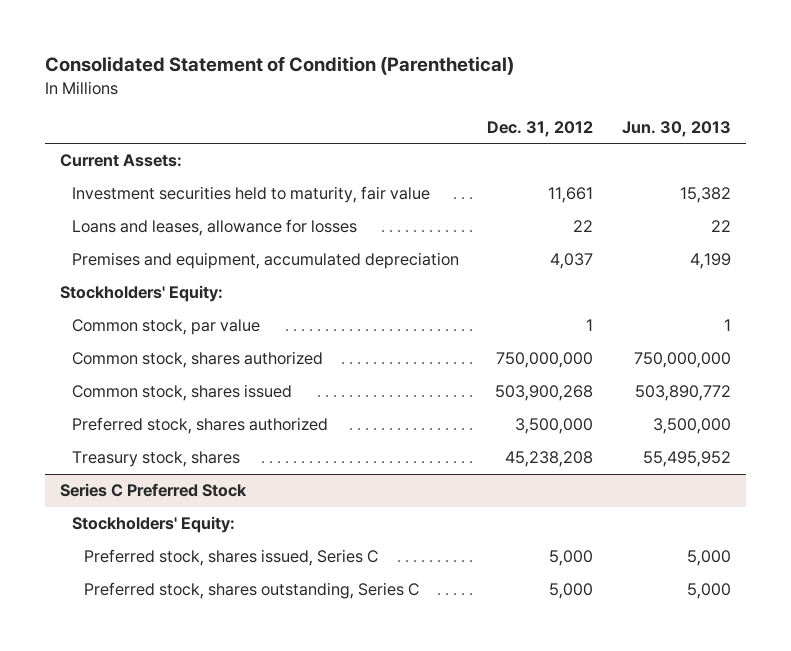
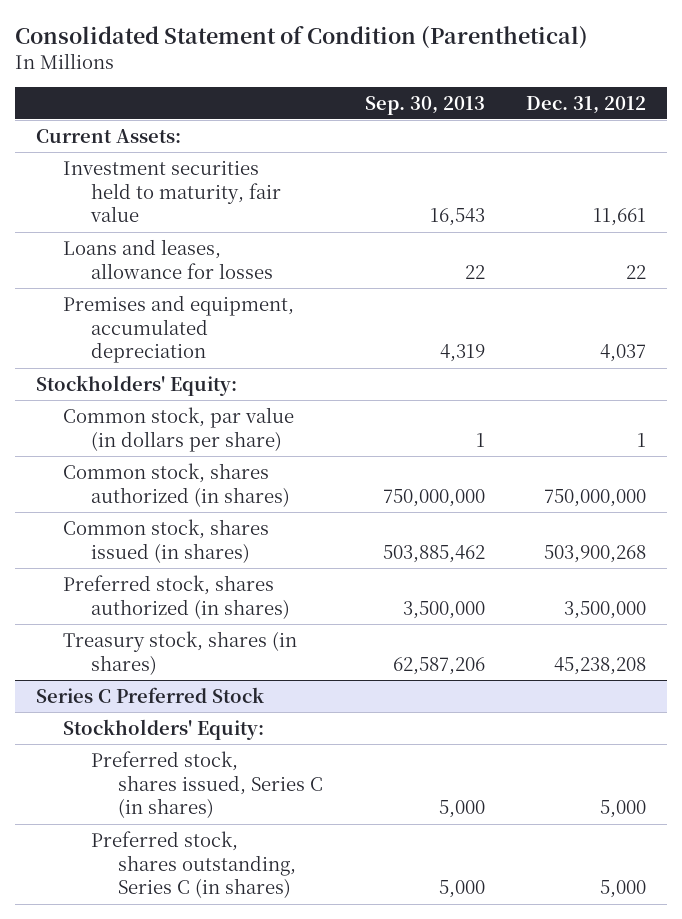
[622,120,732,137] Jun. 30, 2013 -> none
none -> [364,95,485,115] Sep. 30, 2013
[71,319,260,336] Common stock, par value -> [63,406,295,452] Common stock, par value (in dollars per share)
[71,351,323,369] Common stock, shares authorized -> [63,462,290,507] Common stock, shares authorized (in shares)
[71,384,292,402] Common stock, shares issued -> [63,518,270,563] Common stock, shares issued (in shares)
[71,417,328,435] Preferred stock, shares authorized -> [63,574,290,619] Preferred stock, shares authorized (in shares)
[71,451,240,468] Treasury stock, shares -> [63,630,298,675] Treasury stock, shares (in shares)
[83,549,378,567] Preferred stock, shares issued, Series C -> [90,750,323,819] Preferred stock, shares issued, Series C (in shares)
[83,582,419,600] Preferred stock, shares outstanding, Series C -> [90,830,296,899] Preferred stock, shares outstanding, Series C (in shares)

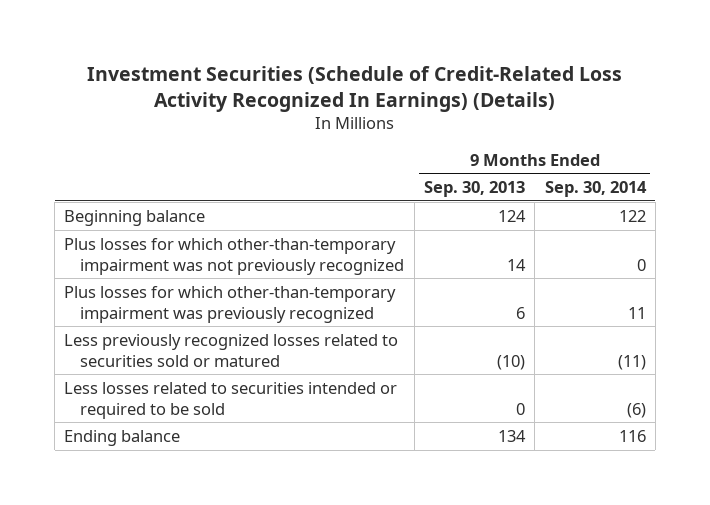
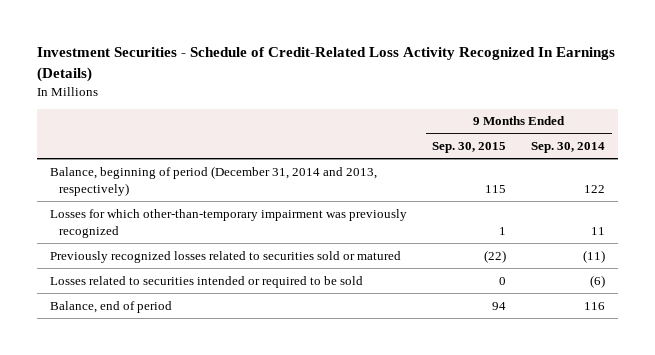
[86,65,622,112] Investment Securities (Schedule of Credit-Related Loss Activity Recognized In Earnings) (Details) -> [37,47,616,82] Investment Securities - Schedule of Credit-Related Loss Activity Recognized In Earnings (Details)
[423,181,525,198] Sep. 30, 2013 -> none
none -> [431,142,506,154] Sep. 30, 2015
[64,237,405,275] Plus losses for which other-than-temporary impairment was not previously recognized -> none
[64,209,206,226] Beginning balance -> [49,165,377,196] Balance, beginning of period (December 31, 2014 and 2013, respectively)
[64,285,397,323] Plus losses for which other-than-temporary impairment was previously recognized -> [49,208,407,238] Losses for which other-than-temporary impairment was previously recognized
[64,333,399,367] Less previously recognized losses related to securities sold or matured -> [49,250,401,263] Previously recognized losses related to securities sold or matured
[64,381,398,419] Less losses related to securities intended or required to be sold -> [49,275,363,288] Losses related to securities intended or required to be sold
[64,429,181,446] Ending balance -> [49,300,172,313] Balance, end of period

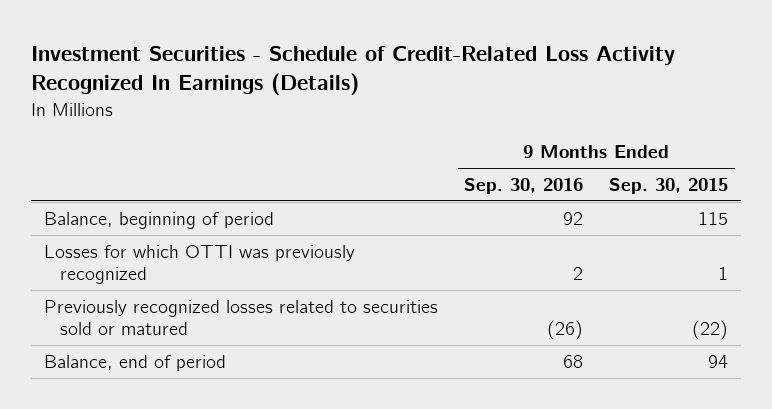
[531,142,606,154] Sep. 30, 2014 -> none
none -> [464,178,584,195] Sep. 30, 2016
[49,165,377,196] Balance, beginning of period (December 31, 2014 and 2013, respectively) -> [44,211,275,229] Balance, beginning of period
[49,208,407,238] Losses for which other-than-temporary impairment was previously recognized -> [44,244,356,285] Losses for which OTTI was previously recognized
[49,275,363,288] Losses related to securities intended or required to be sold -> none

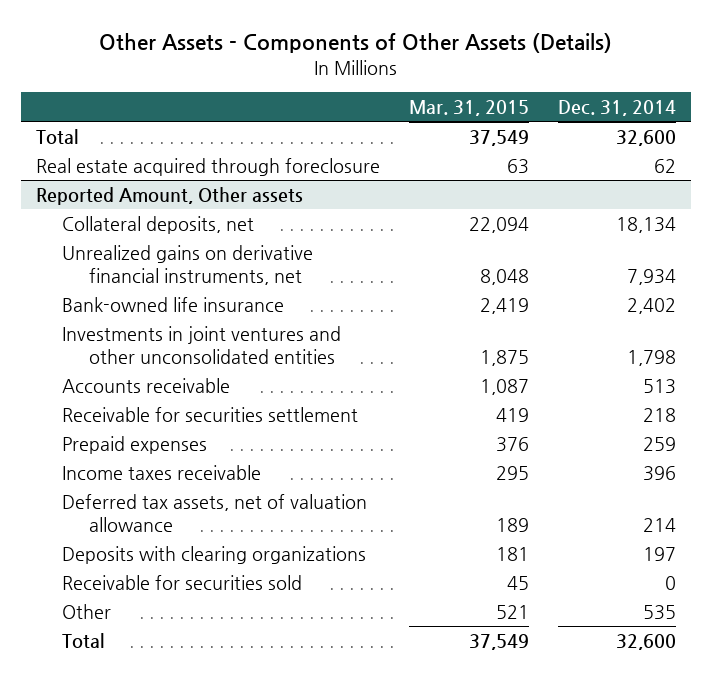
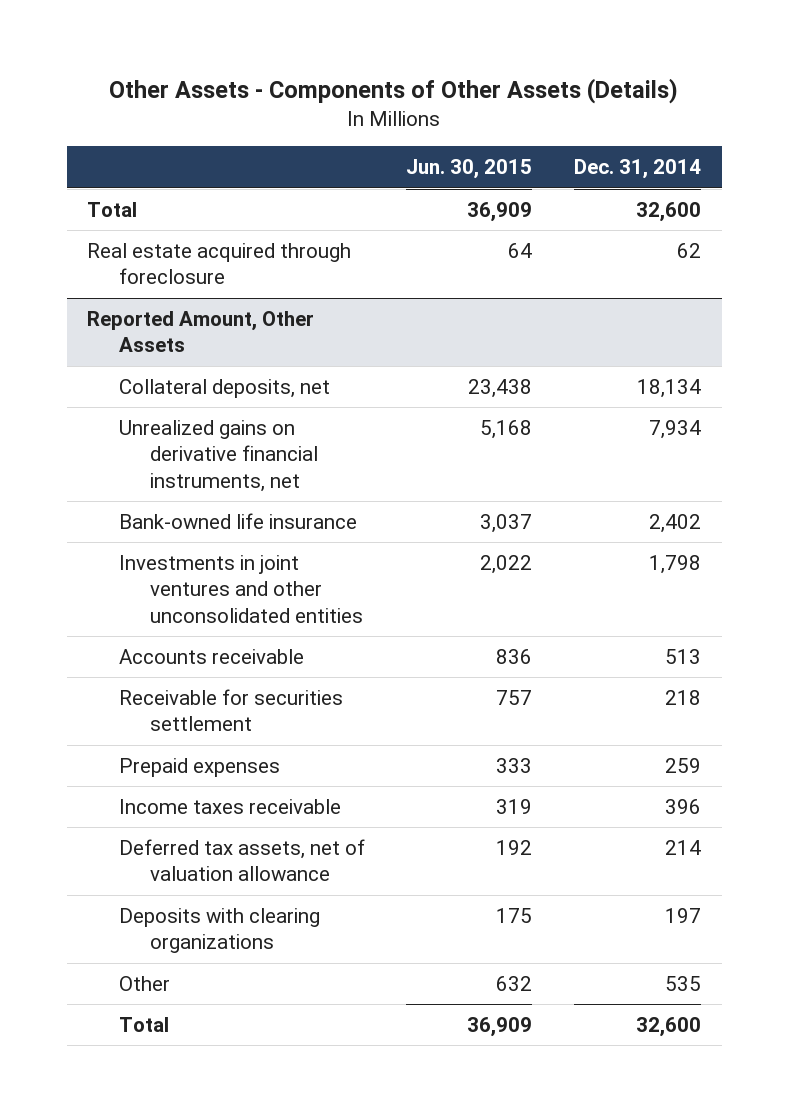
[408,100,529,117] Mar. 31, 2015 -> none
none -> [406,159,533,180] Jun. 30, 2015
[35,186,303,205] Reported Amount, Other assets -> [87,310,315,353] Reported Amount, Other Assets
[62,574,303,590] Receivable for securities sold -> none

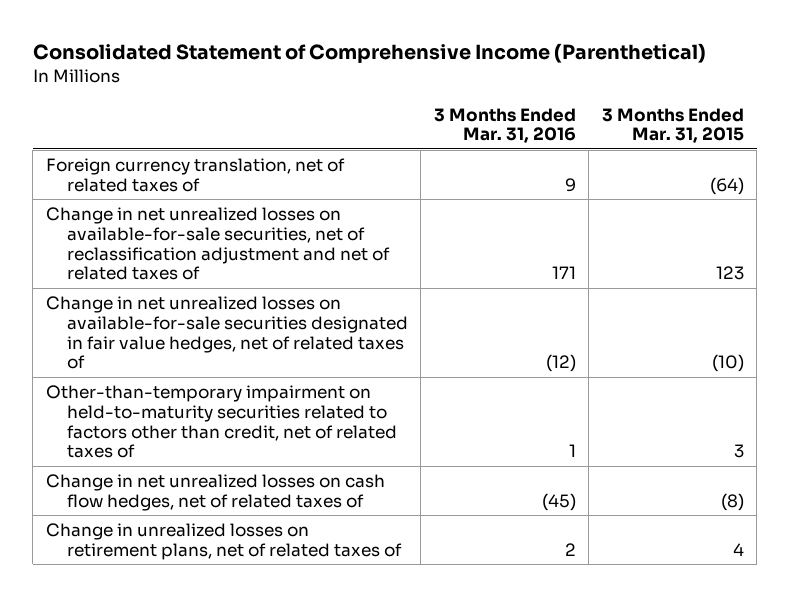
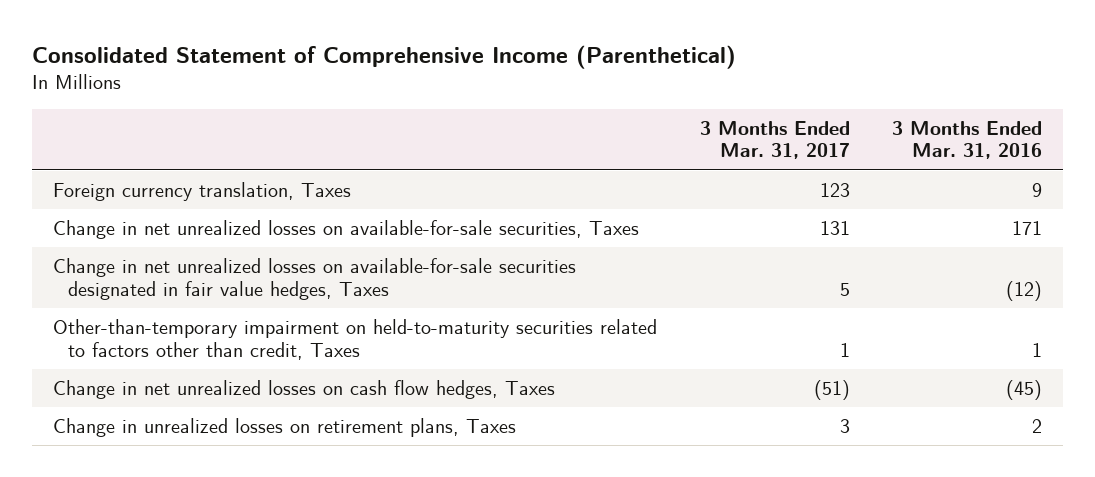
[601,107,744,144] 3 Months Ended Mar. 31, 2015 -> none
none -> [699,120,850,160] 3 Months Ended Mar. 31, 2017
[45,158,345,192] Foreign currency translation, net of related taxes of -> [53,182,352,202] Foreign currency translation, Taxes
[45,207,390,281] Change in net unrealized losses on available-for-sale securities, net of reclassification adjustment and net of related taxes of -> [53,220,640,240] Change in net unrealized losses on available-for-sale securities, Taxes
[45,296,408,370] Change in net unrealized losses on available-for-sale securities designated in fair value hedges, net of related taxes of -> [53,258,577,300] Change in net unrealized losses on available-for-sale securities designated in fair value hedges, Taxes
[45,385,397,459] Other-than-temporary impairment on held-to-maturity securities related to factors other than credit, net of related taxes of -> [53,319,658,360] Other-than-temporary impairment on held-to-maturity securities related to factors other than credit, Taxes
[45,474,385,511] Change in net unrealized losses on cash flow hedges, net of related taxes of -> [53,380,556,400] Change in net unrealized losses on cash flow hedges, Taxes
[45,523,402,560] Change in unrealized losses on retirement plans, net of related taxes of -> [53,418,517,438] Change in unrealized losses on retirement plans, Taxes

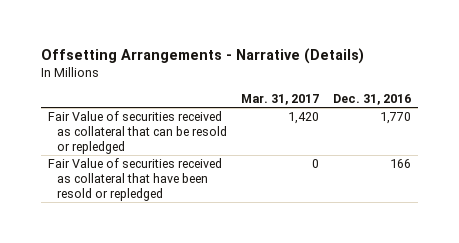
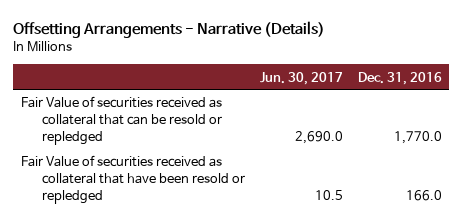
[240,93,319,105] Mar. 31, 2017 -> none
none -> [259,71,343,85] Jun. 30, 2017
[379,112,411,125] 1,770 -> [393,131,442,145] 1,770.0
[389,159,411,169] 166 -> [405,190,442,202] 166.0

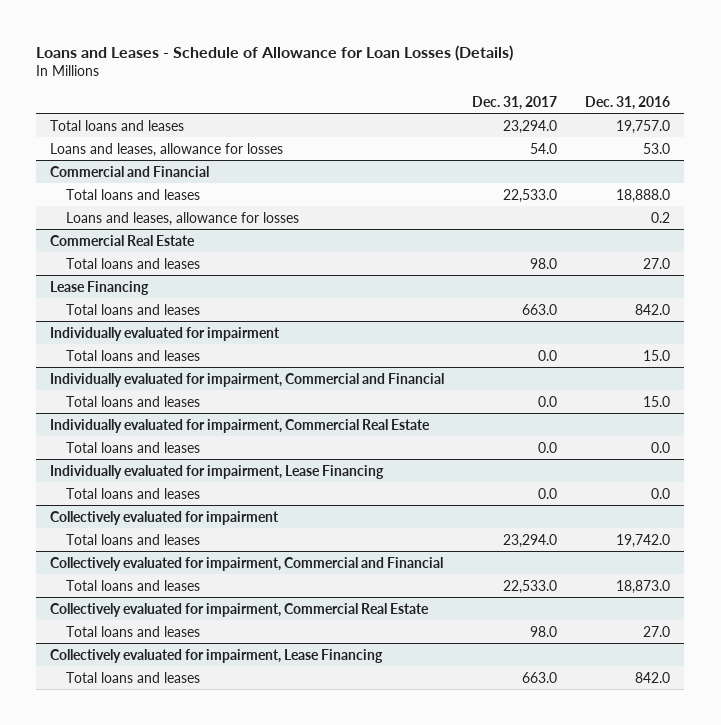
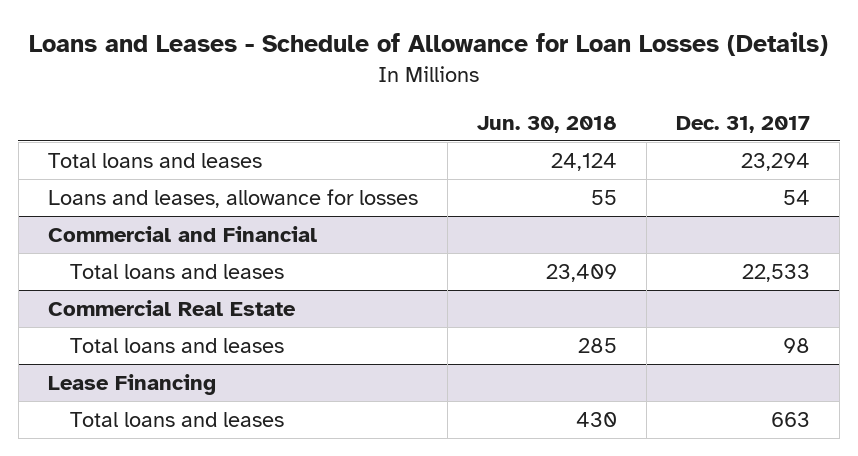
[585,95,671,110] Dec. 31, 2016 -> none
none -> [477,115,618,133] Jun. 30, 2018
[503,119,558,134] 23,294.0 -> [741,152,811,171] 23,294
[530,142,558,154] 54.0 -> [783,189,811,205] 54
[66,211,300,226] Loans and leases, allowance for losses -> none
[503,188,558,203] 22,533.0 -> [742,263,811,282] 22,533
[530,257,558,269] 98.0 -> [783,337,811,353] 98
[50,326,281,341] Individually evaluated for impairment -> none
[66,349,201,361] Total loans and leases -> none
[50,372,445,387] Individually evaluated for impairment, Commercial and Financial -> none
[66,395,201,407] Total loans and leases -> none
[50,418,431,433] Individually evaluated for impairment, Commercial Real Estate -> none
[66,441,201,453] Total loans and leases -> none
[50,464,385,479] Individually evaluated for impairment, Lease Financing -> none
[66,487,201,499] Total loans and leases -> none
[50,510,280,525] Collectively evaluated for impairment -> none
[66,533,201,545] Total loans and leases -> none
[50,556,444,571] Collectively evaluated for impairment, Commercial and Financial -> none
[66,579,201,591] Total loans and leases -> none
[50,602,430,617] Collectively evaluated for impairment, Commercial Real Estate -> none
[66,625,201,637] Total loans and leases -> none
[50,648,384,663] Collectively evaluated for impairment, Lease Financing -> none
[66,671,201,683] Total loans and leases -> none
[522,303,558,315] 663.0 -> [771,411,811,427] 663

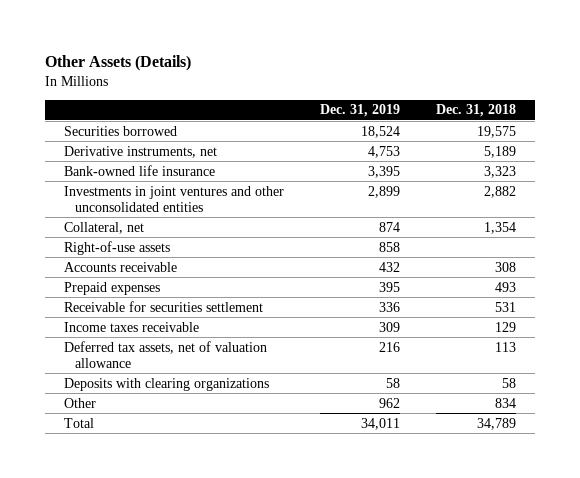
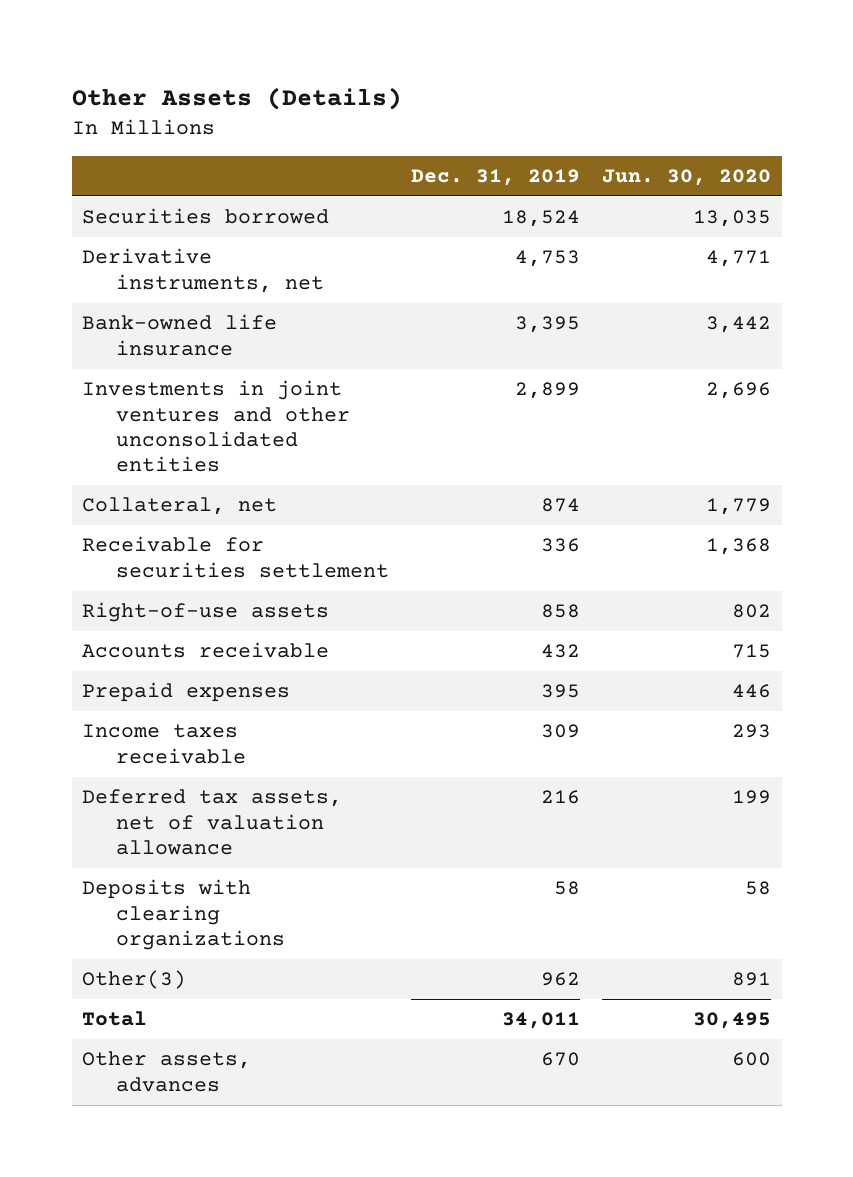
[436,104,517,118] Dec. 31, 2018 -> none
none -> [601,169,771,187] Jun. 30, 2020
[63,300,263,312] Receivable for securities settlement -> [82,536,390,578] Receivable for securities settlement
[63,397,96,408] Other -> [82,970,187,990] Other(3)
none -> [82,1051,252,1092] Other assets, advances

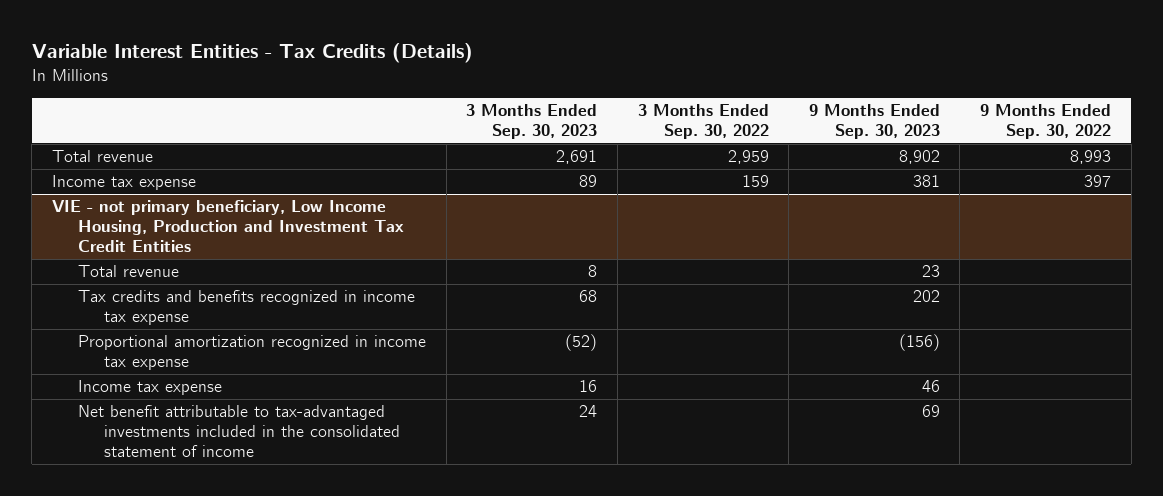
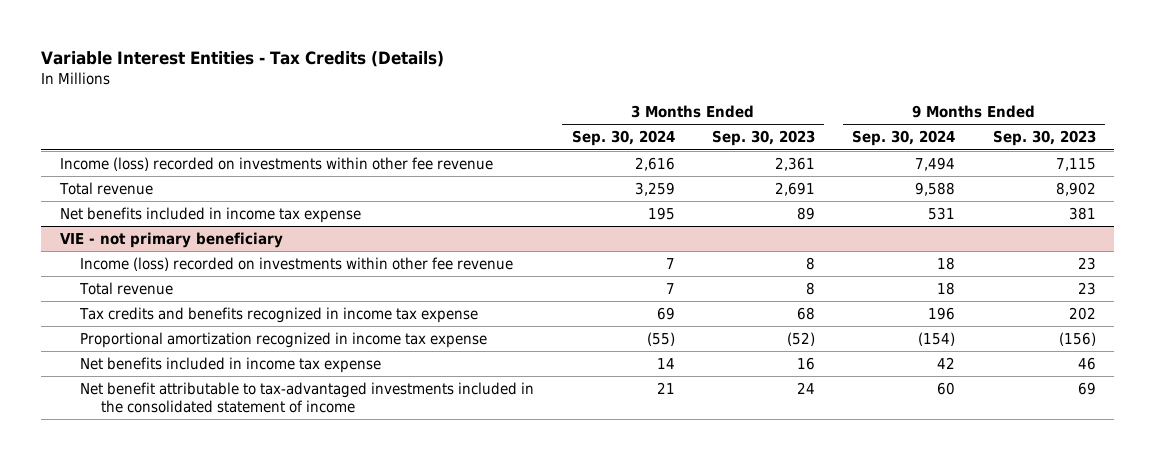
[637,104,769,140] 3 Months Ended Sep. 30, 2022 -> none
[980,104,1112,140] 9 Months Ended Sep. 30, 2022 -> none
none -> [571,130,675,147] Sep. 30, 2024
none -> [852,130,956,147] Sep. 30, 2024
none -> [59,157,493,172] Income (loss) recorded on investments within other fee revenue
[51,200,405,253] VIE - not primary beneficiary, Low Income Housing, Production and Investment Tax Credit Entities -> none
[51,175,196,191] Income tax expense -> [59,207,361,224] Net benefits included in income tax expense
none -> [59,232,283,249] VIE - not primary beneficiary
none -> [80,257,514,272] Income (loss) recorded on investments within other fee revenue
[78,380,223,396] Income tax expense -> [80,357,382,374] Net benefits included in income tax expense

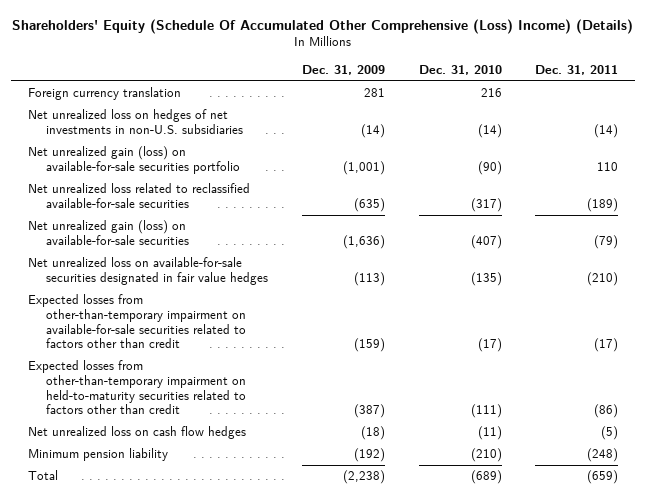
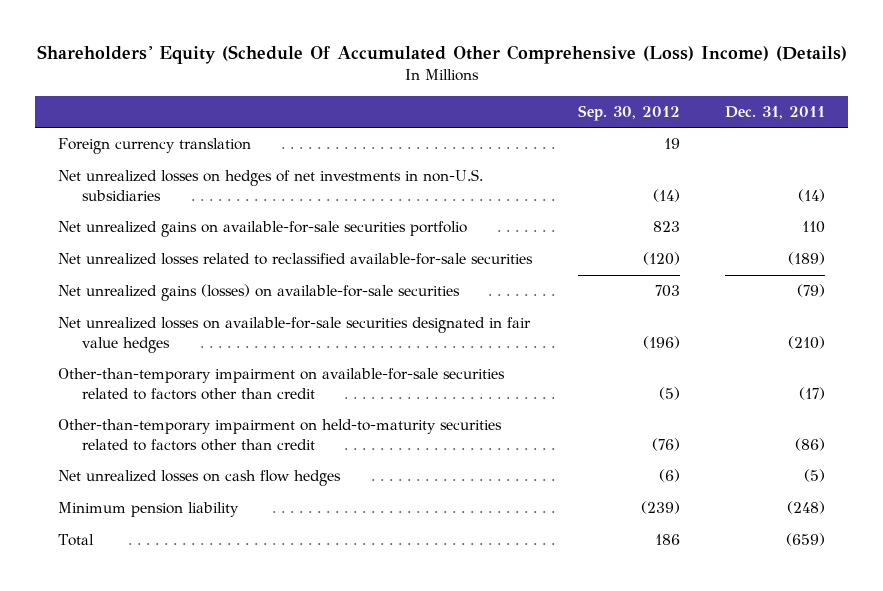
[302,65,386,76] Dec. 31, 2009 -> none
[418,65,502,76] Dec. 31, 2010 -> none
none -> [577,104,680,121] Sep. 30, 2012
[27,109,244,135] Net unrealized loss on hedges of net investments in non-U.S. subsidiaries -> [58,169,484,201] Net unrealized losses on hedges of net investments in non-U.S. subsidiaries
[27,146,241,175] Net unrealized gain (loss) on available-for-sale securities portfolio -> [58,221,468,238] Net unrealized gains on available-for-sale securities portfolio
[27,183,250,209] Net unrealized loss related to reclassified available-for-sale securities -> [58,253,534,266] Net unrealized losses related to reclassified available-for-sale securities
[27,220,190,246] Net unrealized gain (loss) on available-for-sale securities -> [58,284,461,302] Net unrealized gains (losses) on available-for-sale securities
[27,257,269,286] Net unrealized loss on available-for-sale securities designated in fair value hedges -> [58,317,532,353] Net unrealized losses on available-for-sale securities designated in fair value hedges
[27,294,247,349] Expected losses from other-than-temporary impairment on available-for-sale securities related to factors other than credit -> [58,368,506,400] Other-than-temporary impairment on available-for-sale securities related to factors other than credit
[27,360,247,415] Expected losses from other-than-temporary impairment on held-to-maturity securities related to factors other than credit -> [58,419,503,451] Other-than-temporary impairment on held-to-maturity securities related to factors other than credit
[27,426,246,440] Net unrealized loss on cash flow hedges -> [58,470,342,487] Net unrealized losses on cash flow hedges

